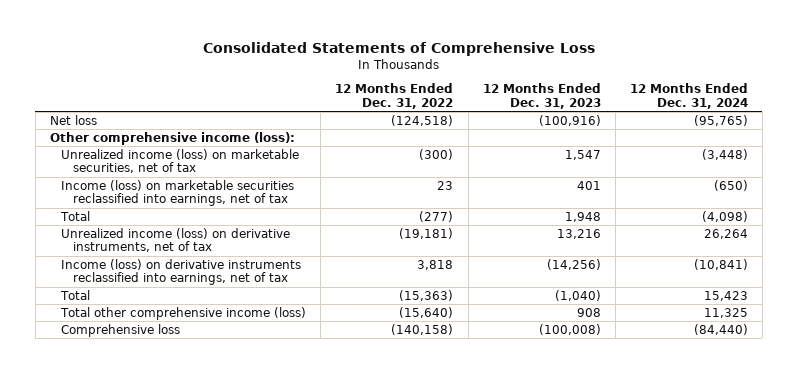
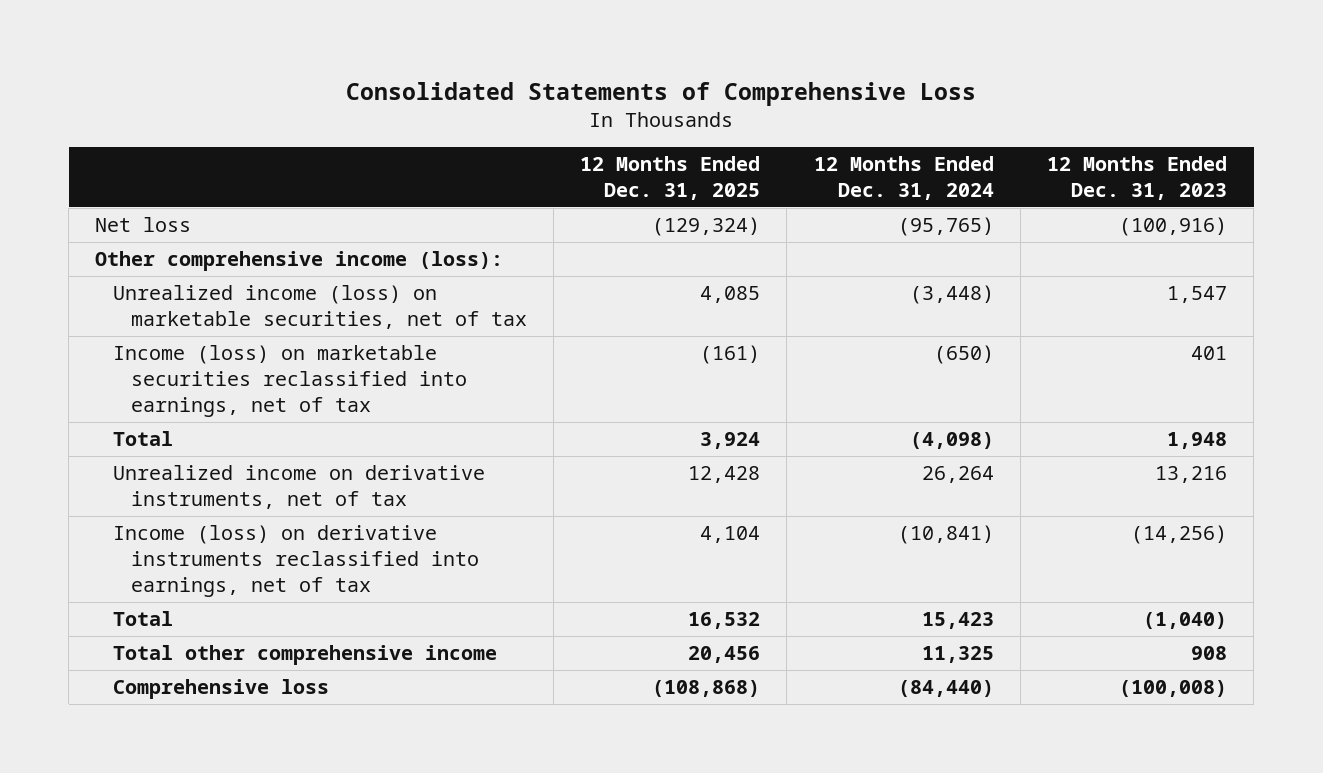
[335,83,454,109] 12 Months Ended Dec. 31, 2022 -> none
none -> [580,156,761,200] 12 Months Ended Dec. 31, 2025
[61,227,291,253] Unrealized income (loss) on derivative instruments, net of tax -> [113,465,486,510] Unrealized income on derivative instruments, net of tax
[60,306,307,320] Total other comprehensive income (loss) -> [113,645,498,666] Total other comprehensive income

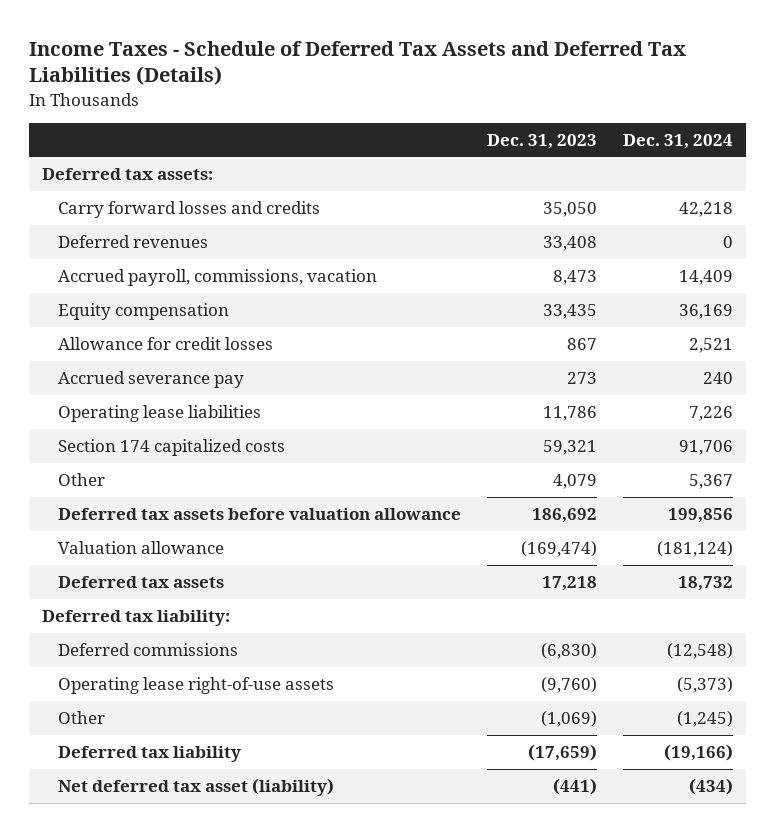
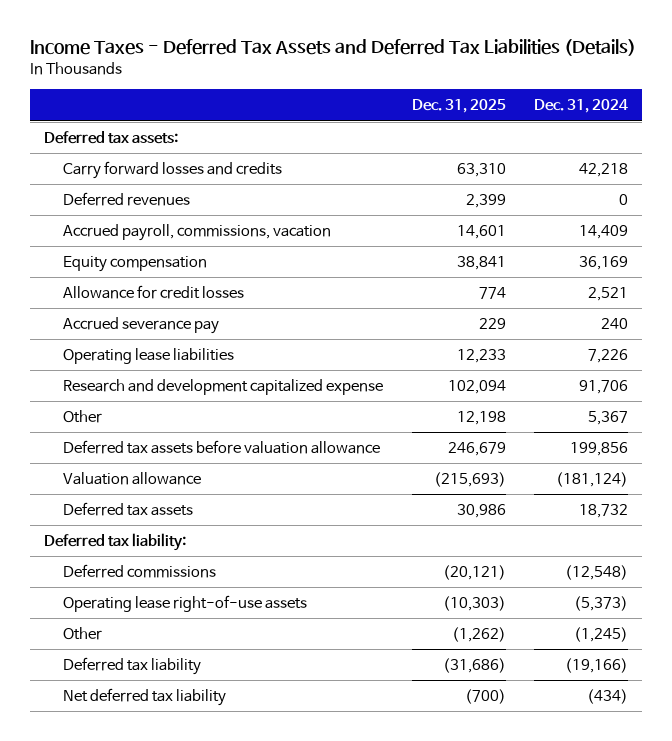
[28,40,686,86] Income Taxes - Schedule of Deferred Tax Assets and Deferred Tax Liabilities (Details) -> [29,39,636,57] Income Taxes - Deferred Tax Assets and Deferred Tax Liabilities (Details)
[486,133,597,149] Dec. 31, 2023 -> none
none -> [411,99,506,114] Dec. 31, 2025
[57,439,285,457] Section 174 capitalized costs -> [63,379,384,396] Research and development capitalized expense
[57,778,334,797] Net deferred tax asset (liability) -> [63,688,227,707] Net deferred tax liability

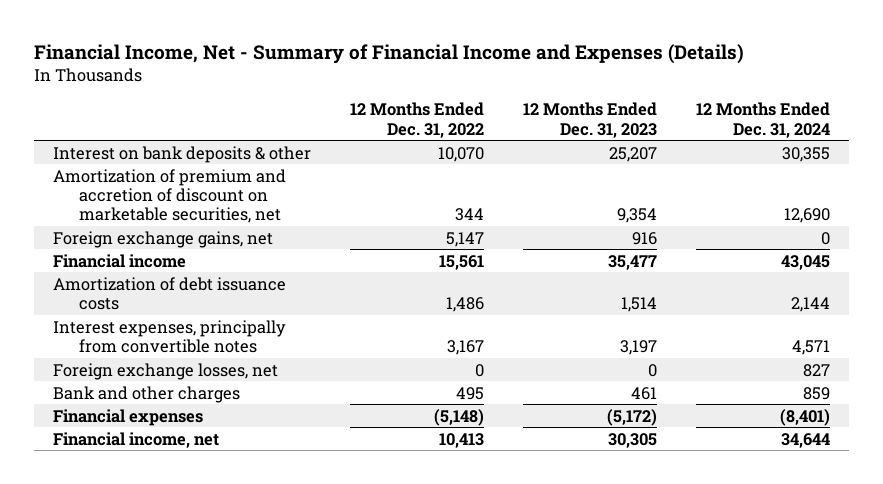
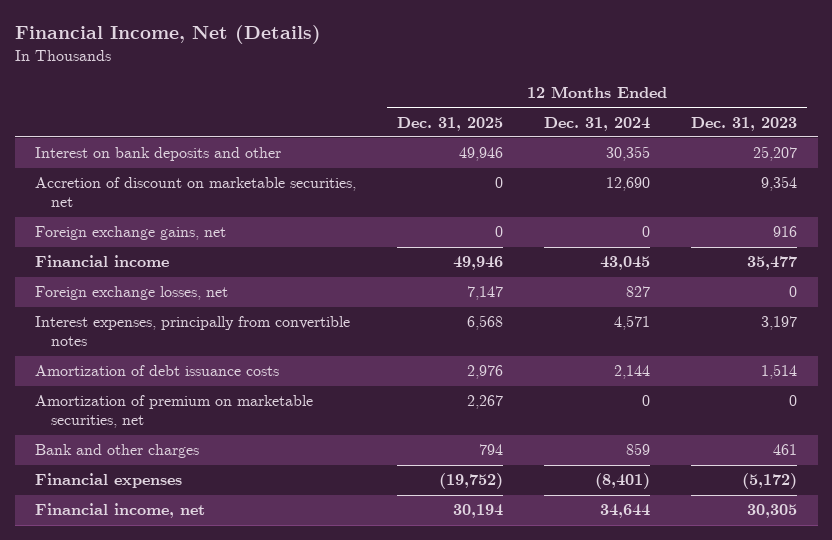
[33,44,744,65] Financial Income, Net - Summary of Financial Income and Expenses (Details) -> [14,25,321,45] Financial Income, Net (Details)
[349,102,484,138] 12 Months Ended Dec. 31, 2022 -> none
none -> [397,116,504,131] Dec. 31, 2025
[52,145,311,163] Interest on bank deposits & other -> [35,147,282,162] Interest on bank deposits and other
[52,168,286,223] Amortization of premium and accretion of discount on marketable securities, net -> [35,177,357,208] Accretion of discount on marketable securities, net
[52,319,286,353] Interest expenses, principally from convertible notes -> [35,316,351,347] Interest expenses, principally from convertible notes
[52,276,286,310] Amortization of debt issuance costs -> [35,365,280,377] Amortization of debt issuance costs
none -> [35,395,314,429] Amortization of premium on marketable securities, net

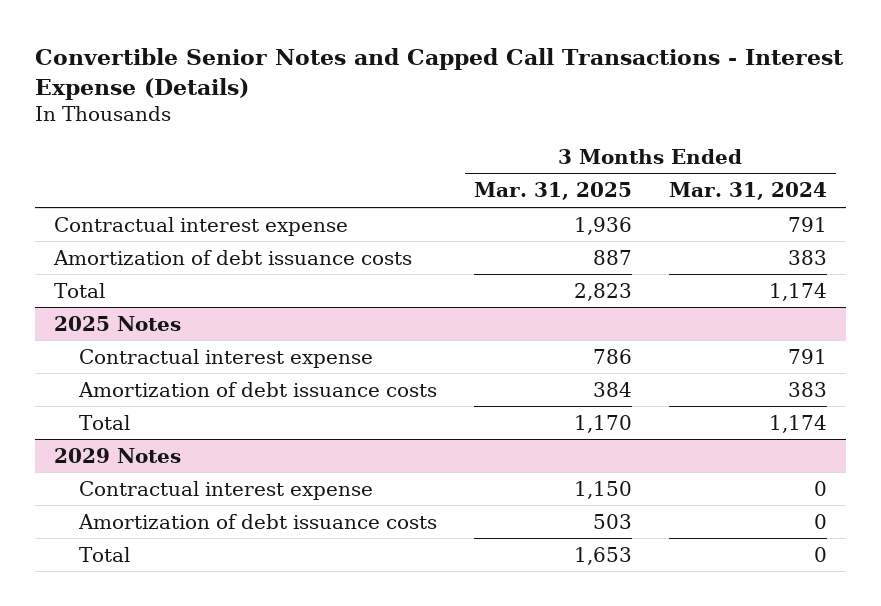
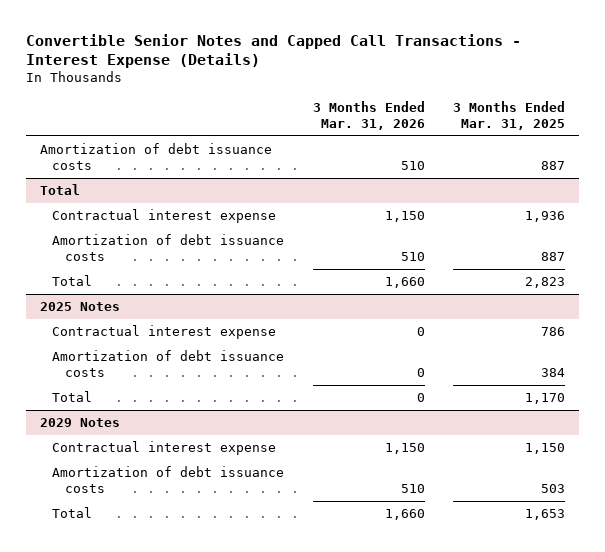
[669,182,828,201] Mar. 31, 2024 -> none
none -> [312,100,425,131] 3 Months Ended Mar. 31, 2026
none -> [40,142,273,171] Amortization of debt issuance costs
none -> [40,183,81,195] Total

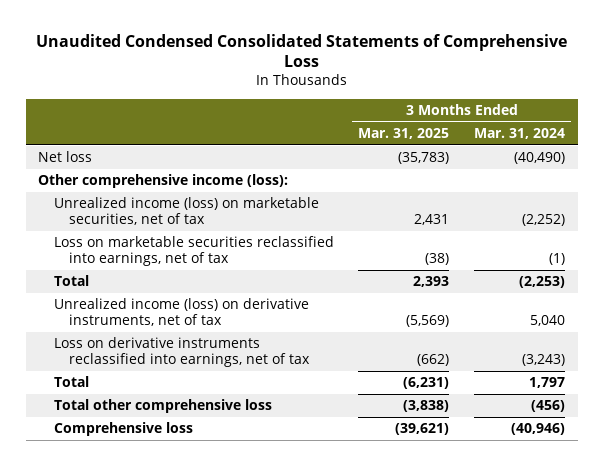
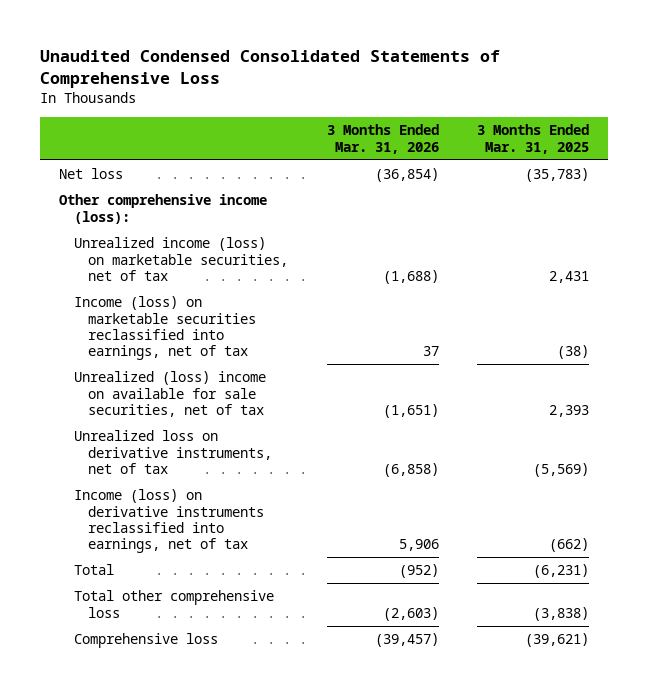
[474,128,566,140] Mar. 31, 2024 -> none
none -> [326,124,439,154] 3 Months Ended Mar. 31, 2026
[53,236,334,267] Loss on marketable securities reclassified into earnings, net of tax -> [73,296,257,361] Income (loss) on marketable securities reclassified into earnings, net of tax
[53,275,89,287] Total -> [73,371,266,417] Unrealized (loss) income on available for sale securities, net of tax
[53,298,309,327] Unrealized income (loss) on derivative instruments, net of tax -> [73,430,273,474] Unrealized loss on derivative instruments, net of tax
[53,337,310,368] Loss on derivative instruments reclassified into earnings, net of tax -> [73,489,265,554] Income (loss) on derivative instruments reclassified into earnings, net of tax

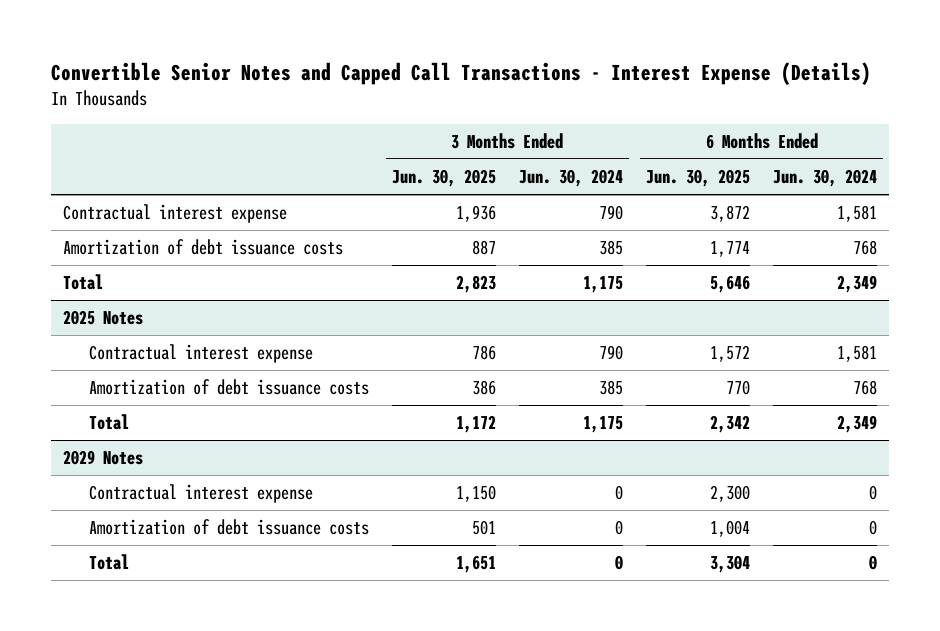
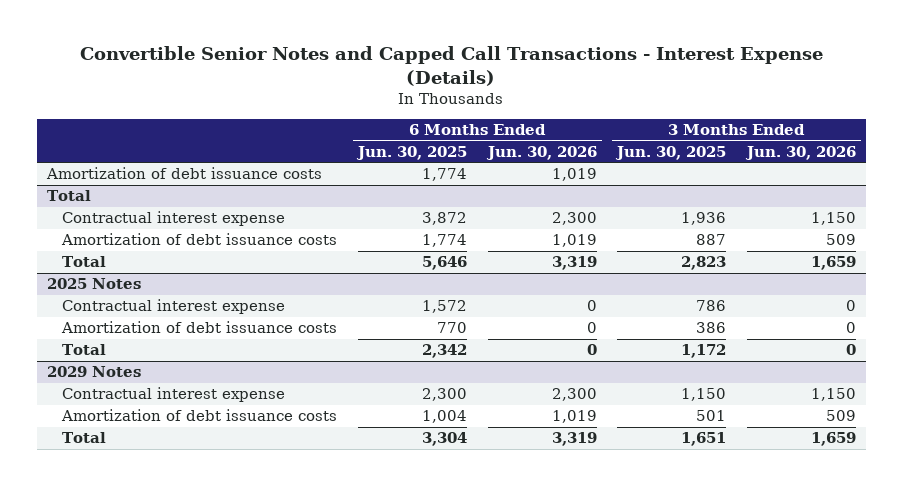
[519,168,624,187] Jun. 30, 2024 -> none
[773,168,878,187] Jun. 30, 2024 -> none
none -> [485,145,597,160] Jun. 30, 2026
none -> [744,145,856,160] Jun. 30, 2026
none -> [46,167,323,180] Amortization of debt issuance costs
none -> [47,190,92,202] Total

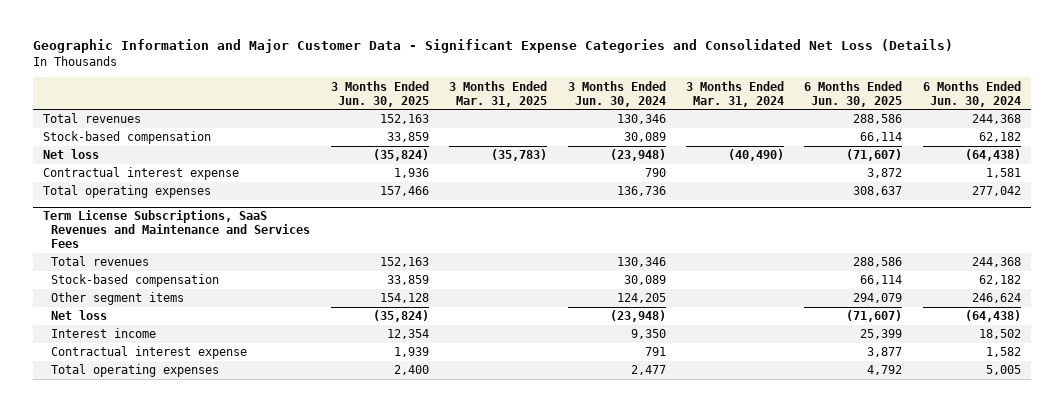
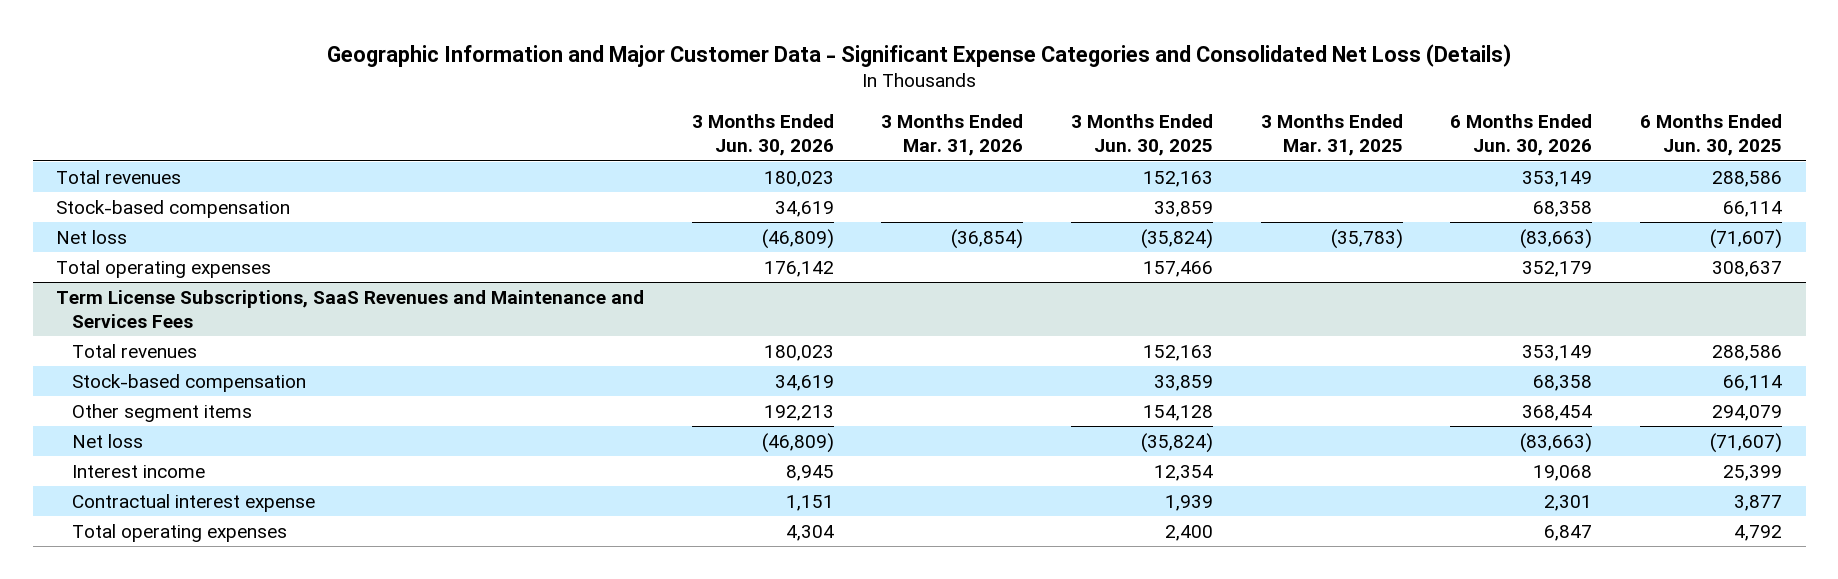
[567,80,666,107] 3 Months Ended Jun. 30, 2024 -> none
[686,80,785,107] 3 Months Ended Mar. 31, 2024 -> none
[922,80,1021,107] 6 Months Ended Jun. 30, 2024 -> none
none -> [691,113,834,157] 3 Months Ended Jun. 30, 2026
none -> [881,113,1024,157] 3 Months Ended Mar. 31, 2026
none -> [1450,113,1593,157] 6 Months Ended Jun. 30, 2026
[43,167,240,181] Contractual interest expense -> none

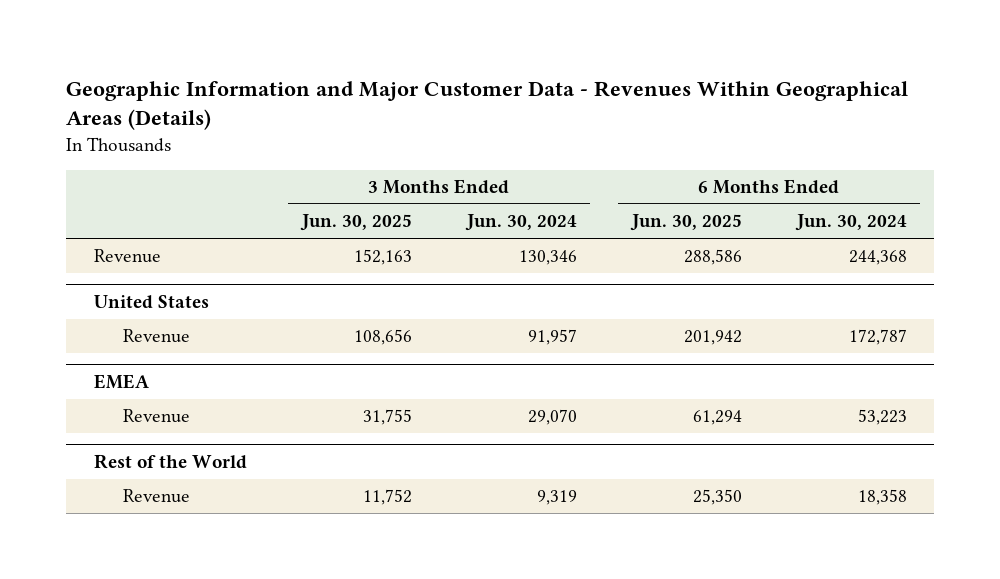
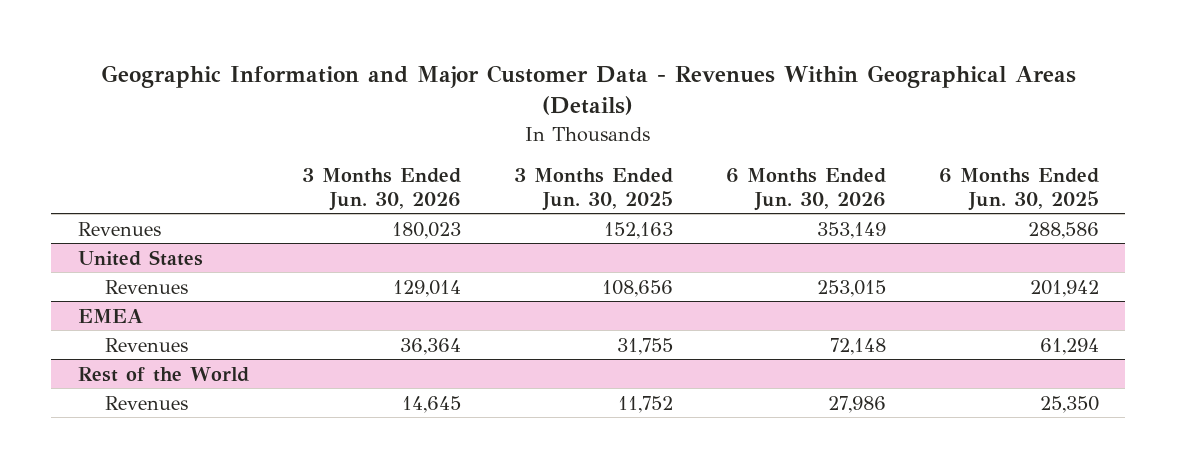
[464,214,577,232] Jun. 30, 2024 -> none
[794,214,907,232] Jun. 30, 2024 -> none
none -> [301,168,461,211] 3 Months Ended Jun. 30, 2026
none -> [725,168,886,211] 6 Months Ended Jun. 30, 2026
[93,249,161,264] Revenue -> [77,221,161,236] Revenues
[122,329,190,344] Revenue -> [105,279,189,294] Revenues
[122,409,190,424] Revenue -> [105,337,189,352] Revenues
[122,489,190,504] Revenue -> [105,395,189,410] Revenues

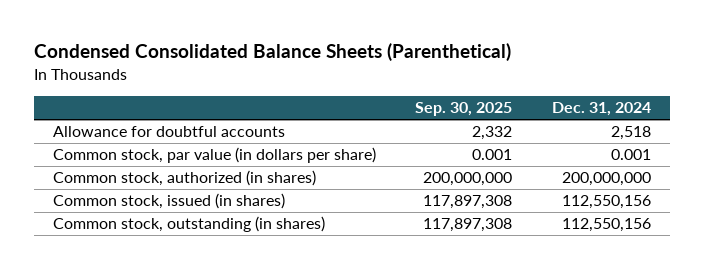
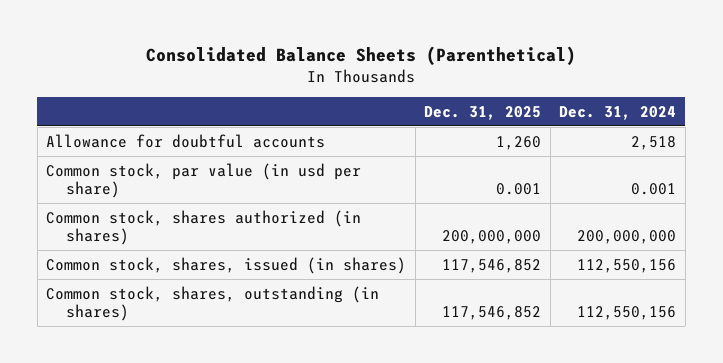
[33,43,511,62] Condensed Consolidated Balance Sheets (Parenthetical) -> [146,46,577,66] Consolidated Balance Sheets (Parenthetical)
[415,102,513,117] Sep. 30, 2025 -> none
none -> [424,105,542,120] Dec. 31, 2025
[53,147,377,164] Common stock, par value (in dollars per share) -> [46,162,362,199] Common stock, par value (in usd per share)
[53,170,317,187] Common stock, authorized (in shares) -> [46,209,362,246] Common stock, shares authorized (in shares)
[53,193,286,210] Common stock, issued (in shares) -> [46,256,407,274] Common stock, shares, issued (in shares)
[53,216,326,233] Common stock, outstanding (in shares) -> [46,285,380,322] Common stock, shares, outstanding (in shares)

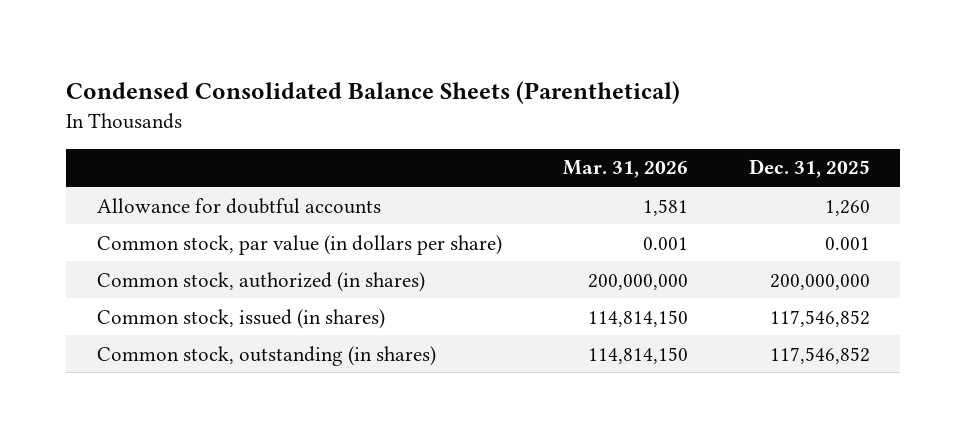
[146,46,577,66] Consolidated Balance Sheets (Parenthetical) -> [66,81,681,105] Condensed Consolidated Balance Sheets (Parenthetical)
[559,105,677,120] Dec. 31, 2024 -> none
none -> [562,160,688,179] Mar. 31, 2026
[46,162,362,199] Common stock, par value (in usd per share) -> [96,234,502,255] Common stock, par value (in dollars per share)
[46,209,362,246] Common stock, shares authorized (in shares) -> [96,271,425,292] Common stock, authorized (in shares)
[46,256,407,274] Common stock, shares, issued (in shares) -> [96,308,385,329] Common stock, issued (in shares)
[46,285,380,322] Common stock, shares, outstanding (in shares) -> [96,345,436,366] Common stock, outstanding (in shares)

